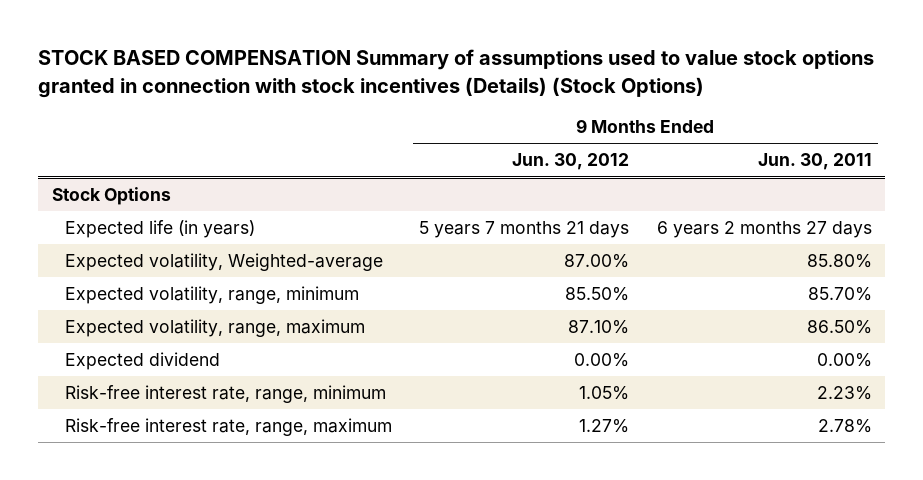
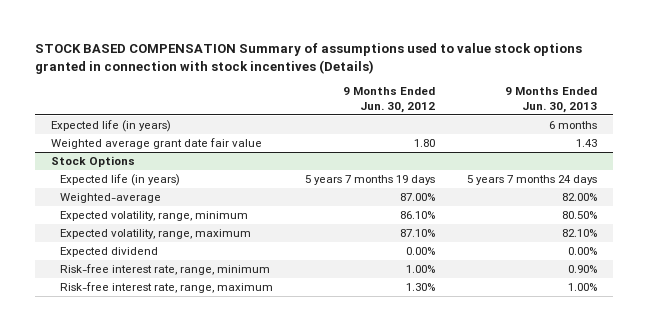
[38,49,875,98] STOCK BASED COMPENSATION Summary of assumptions used to value stock options granted in connection with stock incentives (Details) (Stock Options) -> [35,43,583,75] STOCK BASED COMPENSATION Summary of assumptions used to value stock options granted in connection with stock incentives (Details)
[757,153,872,171] Jun. 30, 2011 -> none
none -> [504,87,597,113] 9 Months Ended Jun. 30, 2013
none -> [51,119,172,132] Expected life (in years)
none -> [51,137,263,149] Weighted average grant date fair value
[419,221,630,239] 5 years 7 months 21 days -> [304,174,435,185] 5 years 7 months 19 days
[65,253,384,272] Expected volatility, Weighted-average -> [59,192,161,203] Weighted-average
[565,287,630,302] 85.50% -> [399,210,435,219] 86.10%
[579,386,630,401] 1.05% -> [405,264,435,273] 1.00%
[579,419,630,434] 1.27% -> [405,282,435,291] 1.30%

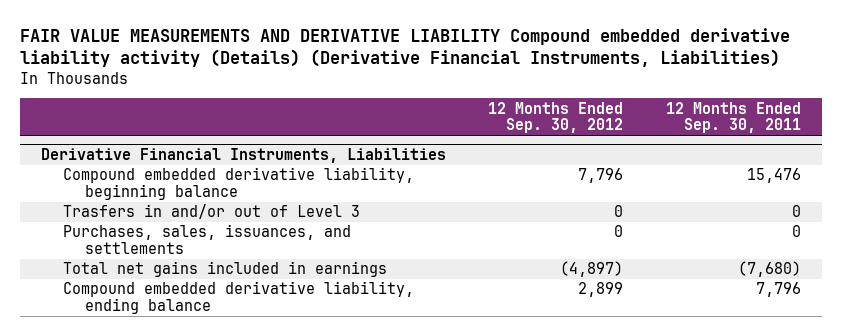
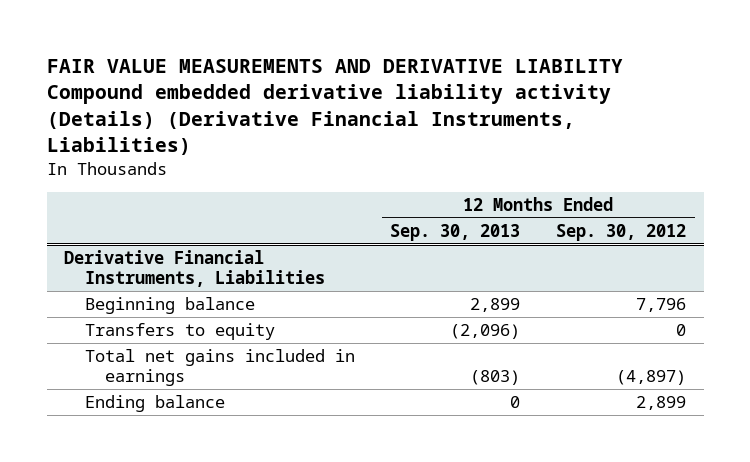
[665,101,801,134] 12 Months Ended Sep. 30, 2011 -> none
none -> [390,223,521,241] Sep. 30, 2013
[63,224,352,255] Purchases, sales, issuances, and settlements -> none
[63,167,415,201] Compound embedded derivative liability, beginning balance -> [84,297,255,315] Beginning balance
[63,204,361,220] Trasfers in and/or out of Level 3 -> [84,323,275,341] Transfers to equity
[63,281,415,315] Compound embedded derivative liability, ending balance -> [84,395,225,413] Ending balance

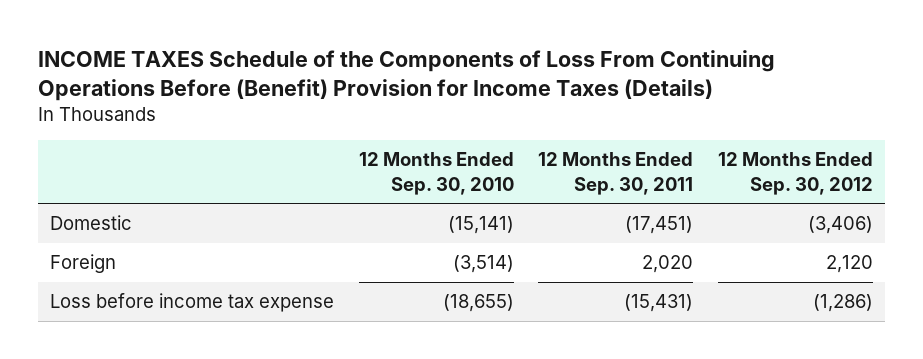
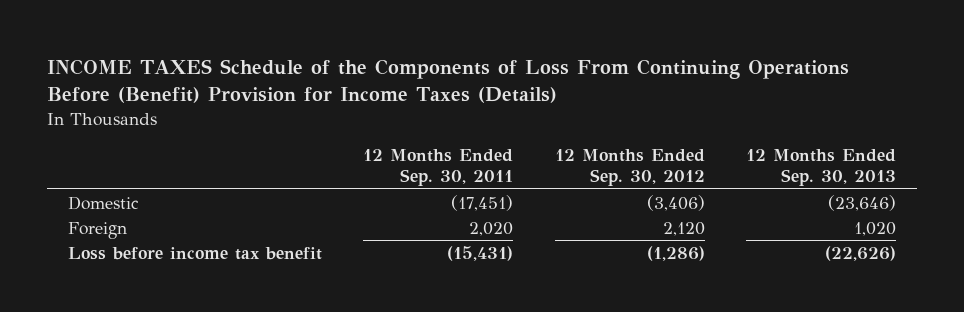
[358,152,514,195] 12 Months Ended Sep. 30, 2010 -> none
none -> [746,149,897,186] 12 Months Ended Sep. 30, 2013
[50,293,335,313] Loss before income tax expense -> [67,246,322,260] Loss before income tax benefit

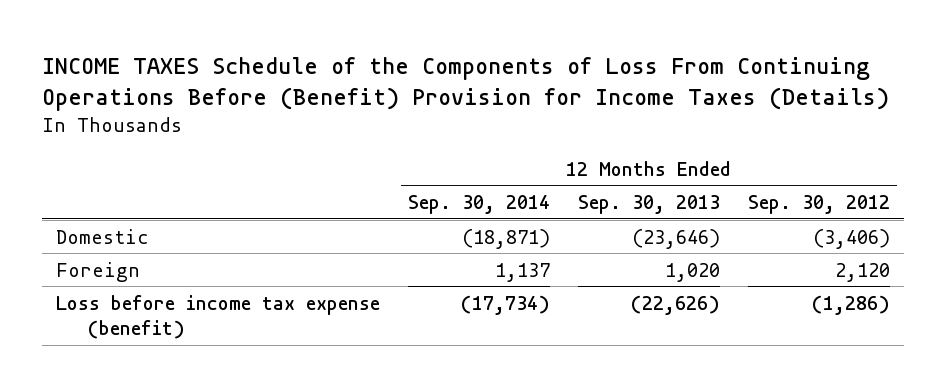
[363,149,514,186] 12 Months Ended Sep. 30, 2011 -> none
none -> [408,195,551,215] Sep. 30, 2014
[67,246,322,260] Loss before income tax benefit -> [56,294,381,339] Loss before income tax expense (benefit)

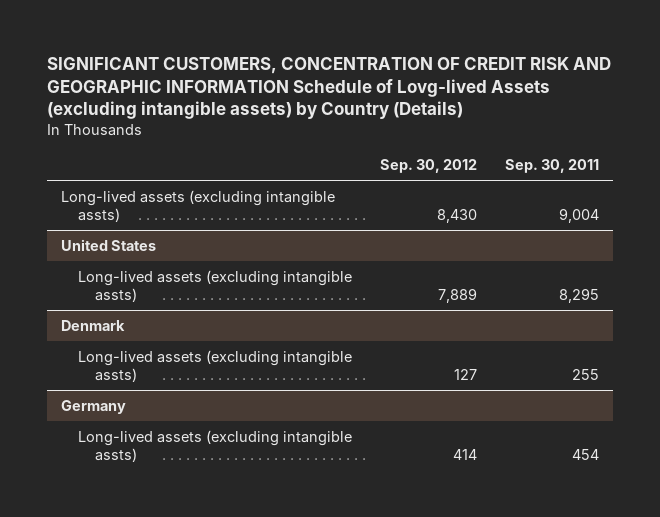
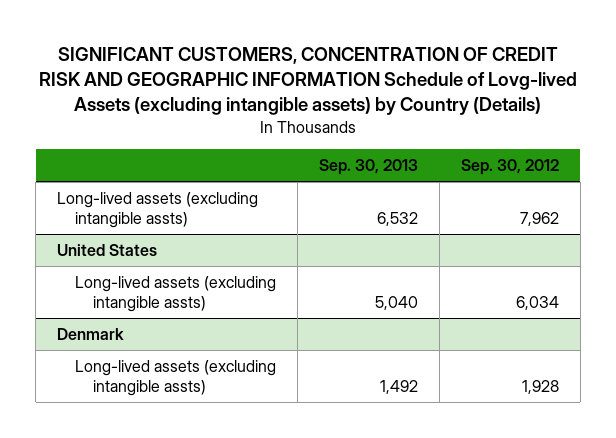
[504,159,599,174] Sep. 30, 2011 -> none
none -> [318,159,418,176] Sep. 30, 2013
[436,209,477,224] 8,430 -> [519,211,559,226] 7,962
[437,288,477,304] 7,889 -> [515,295,559,310] 6,034
[61,399,127,414] Germany -> none
[77,429,352,463] Long-lived assets (excluding intangible assts) -> none
[453,369,477,381] 127 -> [521,379,559,394] 1,928

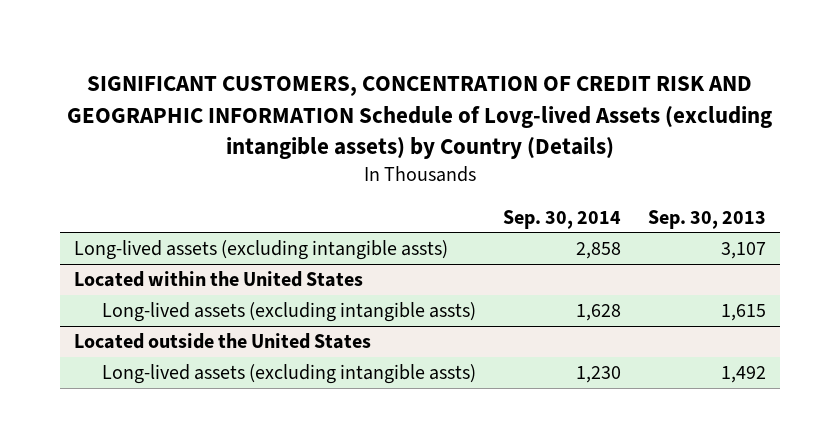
[460,159,559,176] Sep. 30, 2012 -> none
none -> [503,209,622,229] Sep. 30, 2014
[57,243,158,256] United States -> none
[57,327,125,340] Denmark -> none
[376,211,418,226] 6,532 -> [721,241,767,259] 3,107
none -> [73,270,363,287] Located within the United States
[374,295,418,310] 5,040 -> [721,303,767,321] 1,615
none -> [73,332,371,349] Located outside the United States

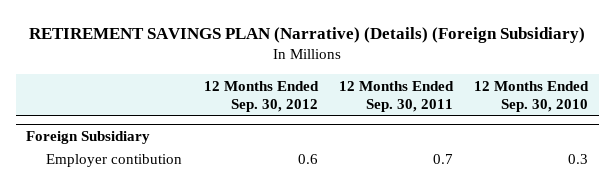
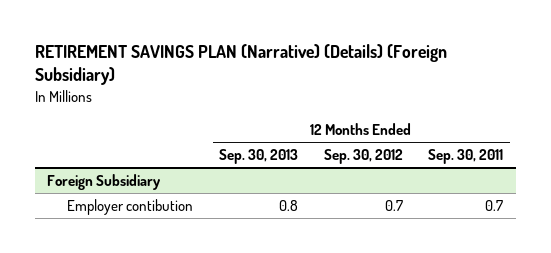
[474,80,590,112] 12 Months Ended Sep. 30, 2010 -> none
none -> [219,149,299,165] Sep. 30, 2013
[297,154,318,165] 0.6 -> [384,200,403,212] 0.7

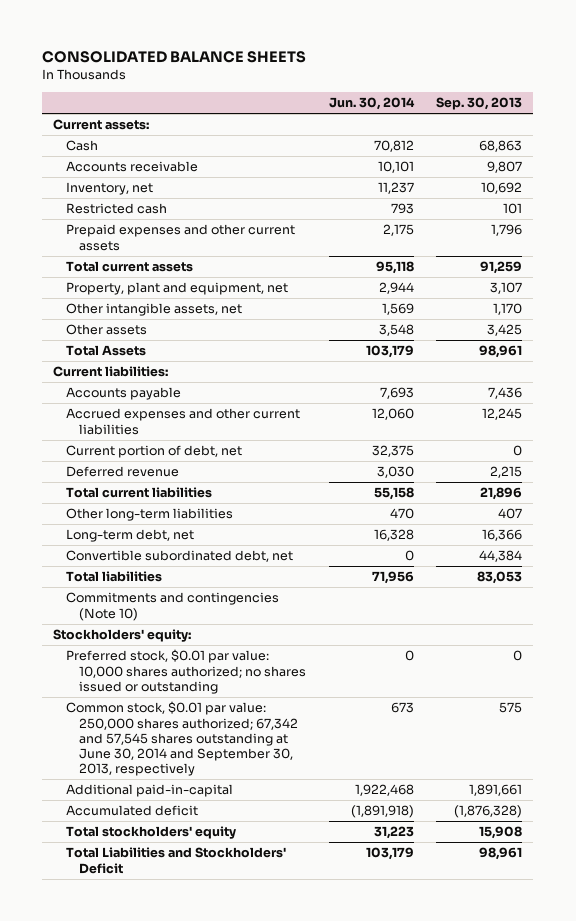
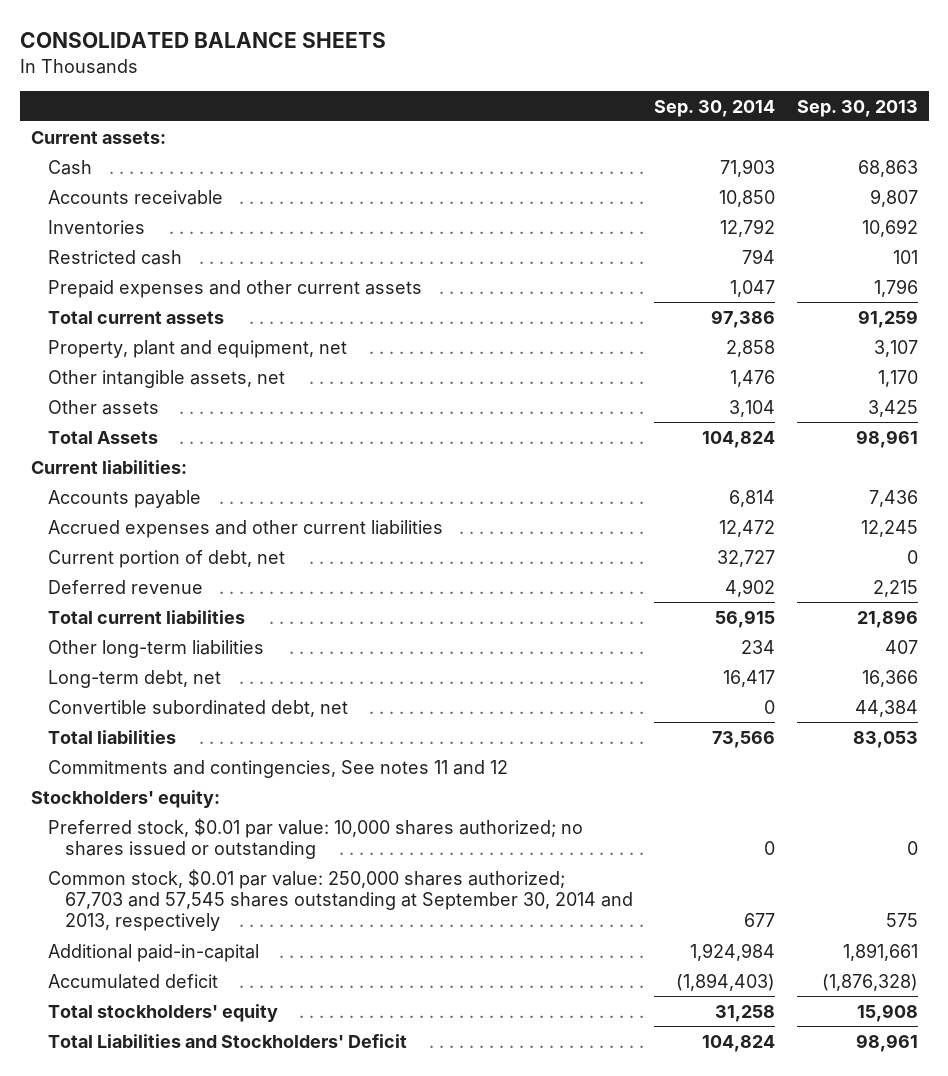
[328,97,415,111] Jun. 30, 2014 -> none
none -> [654,99,776,117] Sep. 30, 2014
[66,182,154,196] Inventory, net -> [47,219,145,234] Inventories
[66,592,280,621] Commitments and contingencies (Note 10) -> [47,759,508,778] Commitments and contingencies, See notes 11 and 12
[66,701,299,777] Common stock, $0.01 par value: 250,000 shares authorized; 67,342 and 57,545 shares outstanding at June 30, 2014 and September 30, 2013, respectively -> [47,868,633,932] Common stock, $0.01 par value: 250,000 shares authorized; 67,703 and 57,545 shares outstanding at September 30, 2014 and 2013, respectively

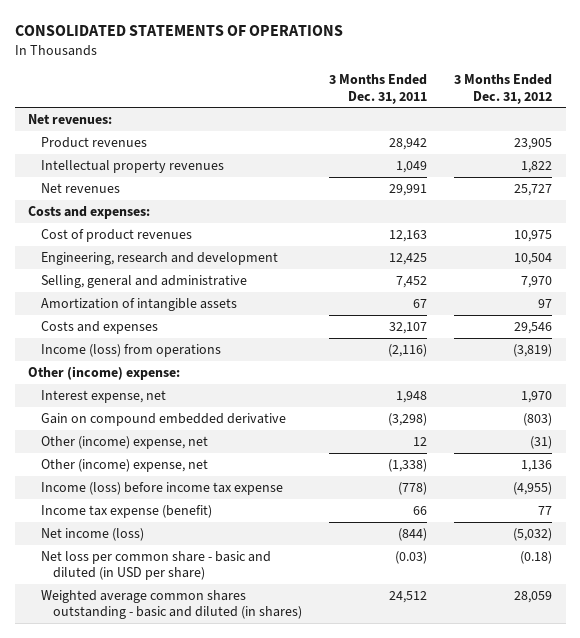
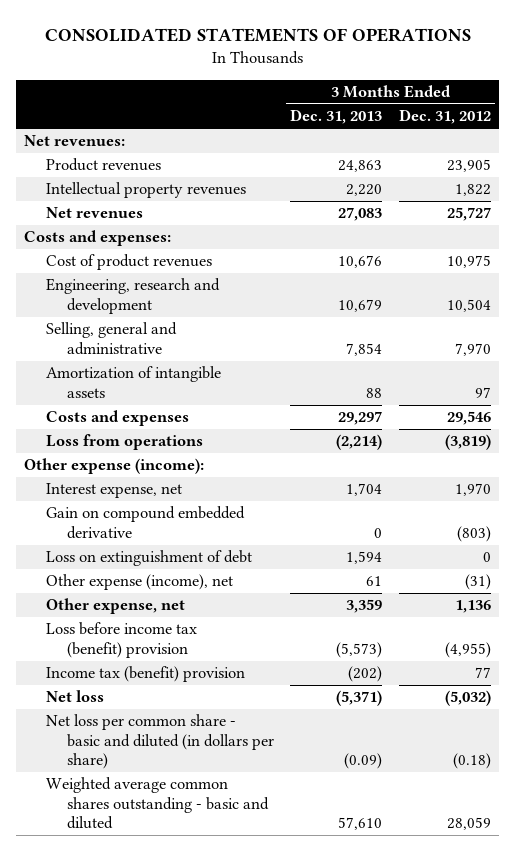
[329,74,428,104] 3 Months Ended Dec. 31, 2011 -> none
none -> [290,109,383,125] Dec. 31, 2013
[40,343,221,357] Income (loss) from operations -> [45,434,203,451] Loss from operations
[28,365,181,380] Other (income) expense: -> [24,458,205,475] Other expense (income):
none -> [45,550,252,567] Loss on extinguishment of debt
[40,435,208,449] Other (income) expense, net -> [45,574,233,591] Other expense (income), net
[40,458,208,472] Other (income) expense, net -> [45,598,185,615] Other expense, net
[40,481,283,495] Income (loss) before income tax expense -> [45,622,197,658] Loss before income tax (benefit) provision
[40,504,212,518] Income tax expense (benefit) -> [45,666,245,683] Income tax (benefit) provision
[40,527,144,541] Net income (loss) -> [45,690,104,703] Net loss
[40,550,271,580] Net loss per common share - basic and diluted (in USD per share) -> [45,714,274,770] Net loss per common share - basic and diluted (in dollars per share)
[40,589,302,619] Weighted average common shares outstanding - basic and diluted (in shares) -> [45,777,269,830] Weighted average common shares outstanding - basic and diluted

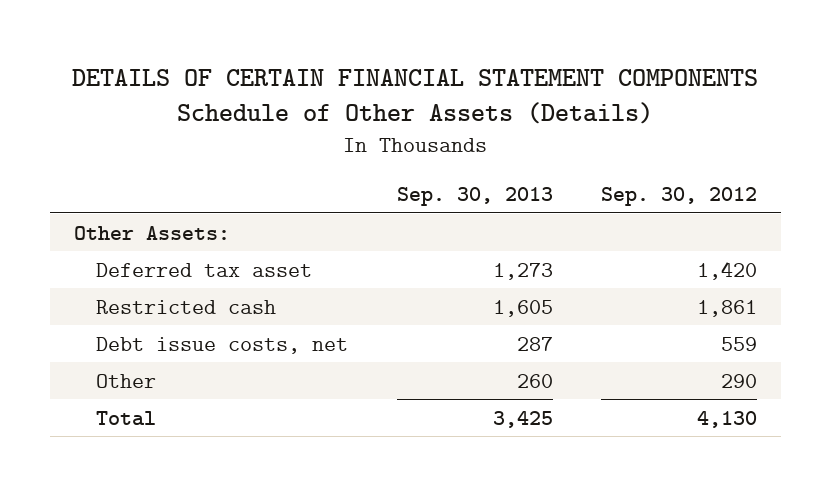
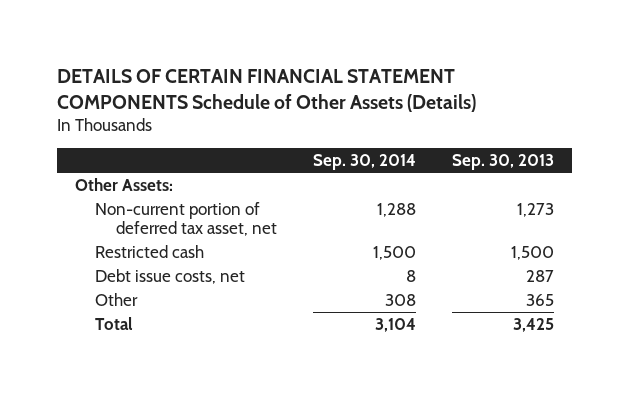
[600,187,757,207] Sep. 30, 2012 -> none
none -> [313,153,417,170] Sep. 30, 2014
[96,262,313,277] Deferred tax asset -> [95,201,278,237] Non-current portion of deferred tax asset, net
[492,299,553,317] 1,605 -> [510,245,554,260] 1,500
[516,373,553,388] 260 -> [525,293,554,306] 365

